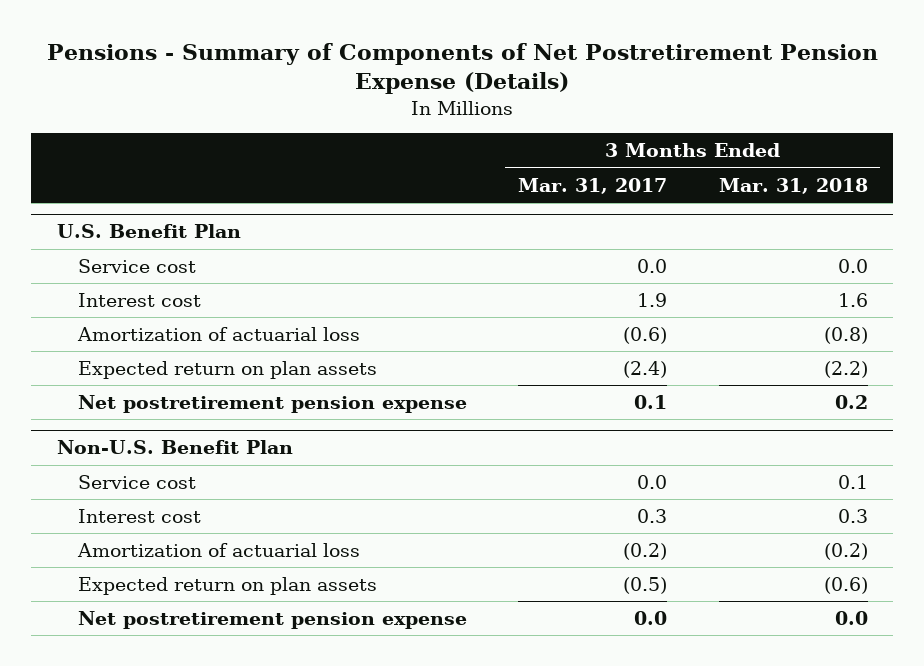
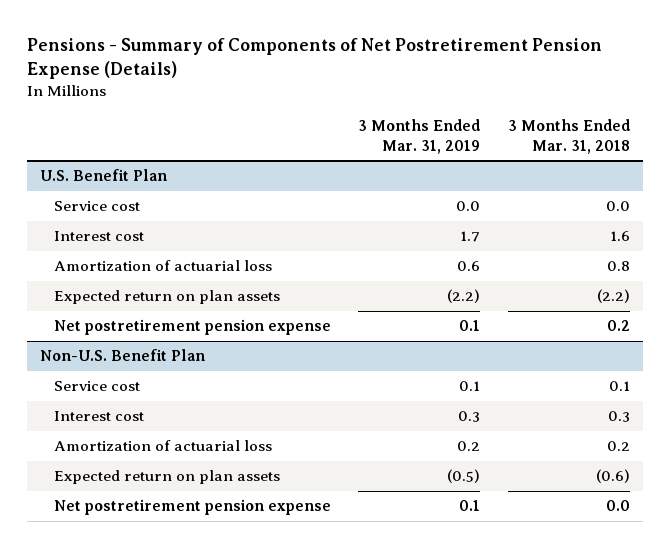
[518,177,668,194] Mar. 31, 2017 -> none
none -> [358,119,481,154] 3 Months Ended Mar. 31, 2019
[823,327,868,345] (0.8) -> [606,261,630,272] 0.8
[823,543,868,561] (0.2) -> [606,441,630,452] 0.2

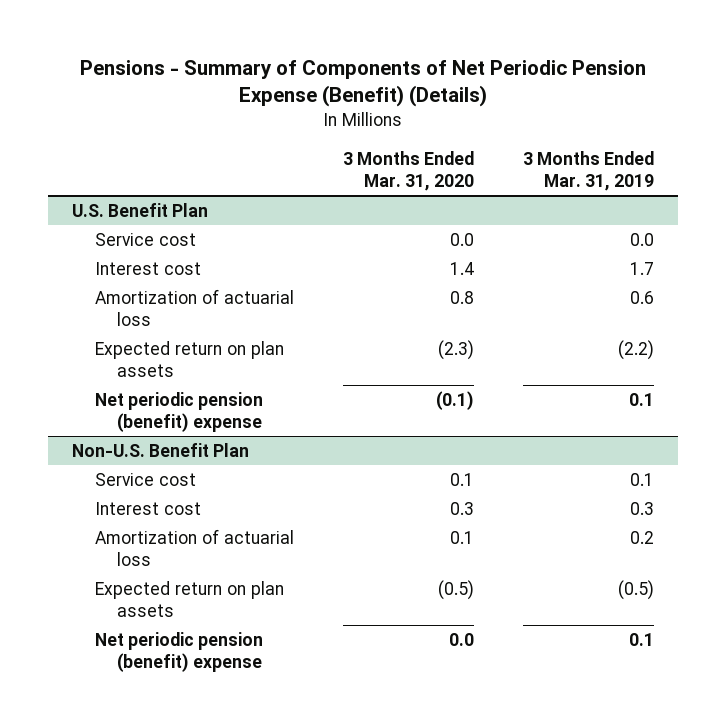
[26,37,602,79] Pensions - Summary of Components of Net Postretirement Pension Expense (Details) -> [79,60,646,108] Pensions - Summary of Components of Net Periodic Pension Expense (Benefit) (Details)
[507,119,630,154] 3 Months Ended Mar. 31, 2018 -> none
none -> [342,150,474,192] 3 Months Ended Mar. 31, 2020
[54,319,332,336] Net postretirement pension expense -> [94,391,263,432] Net periodic pension (benefit) expense
[54,499,332,516] Net postretirement pension expense -> [94,631,263,672] Net periodic pension (benefit) expense

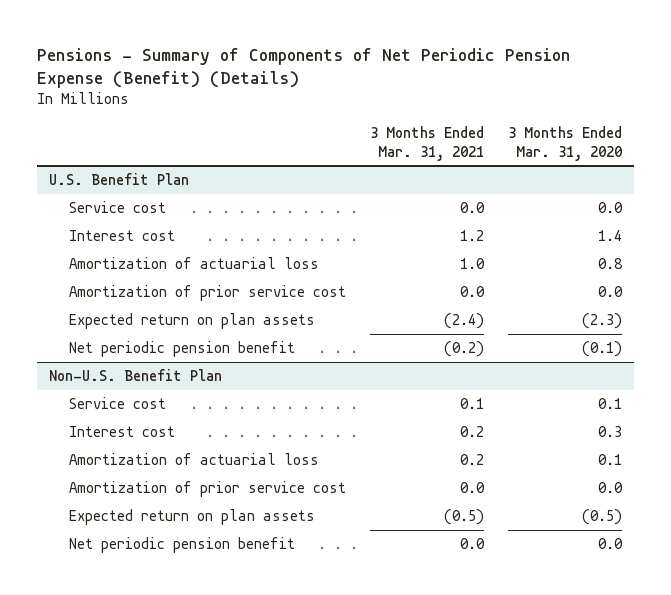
[522,150,654,192] 3 Months Ended Mar. 31, 2019 -> none
none -> [369,126,484,161] 3 Months Ended Mar. 31, 2021
none -> [68,284,346,301] Amortization of prior service cost
[94,391,263,432] Net periodic pension (benefit) expense -> [68,340,295,357] Net periodic pension benefit
none -> [68,480,346,497] Amortization of prior service cost
[94,631,263,672] Net periodic pension (benefit) expense -> [68,536,295,553] Net periodic pension benefit

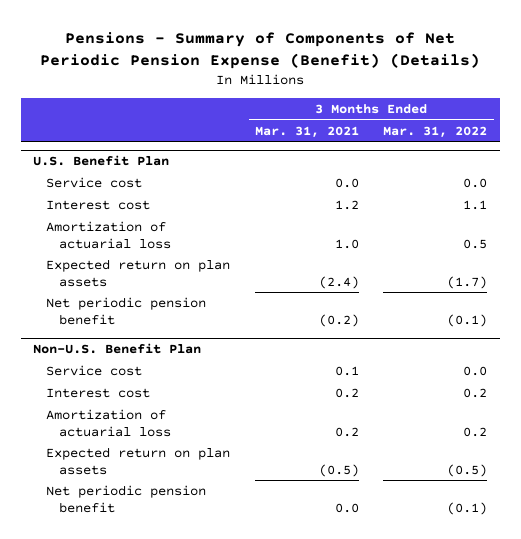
[507,126,622,161] 3 Months Ended Mar. 31, 2020 -> none
none -> [383,125,488,138] Mar. 31, 2022
[68,284,346,301] Amortization of prior service cost -> none
[68,480,346,497] Amortization of prior service cost -> none

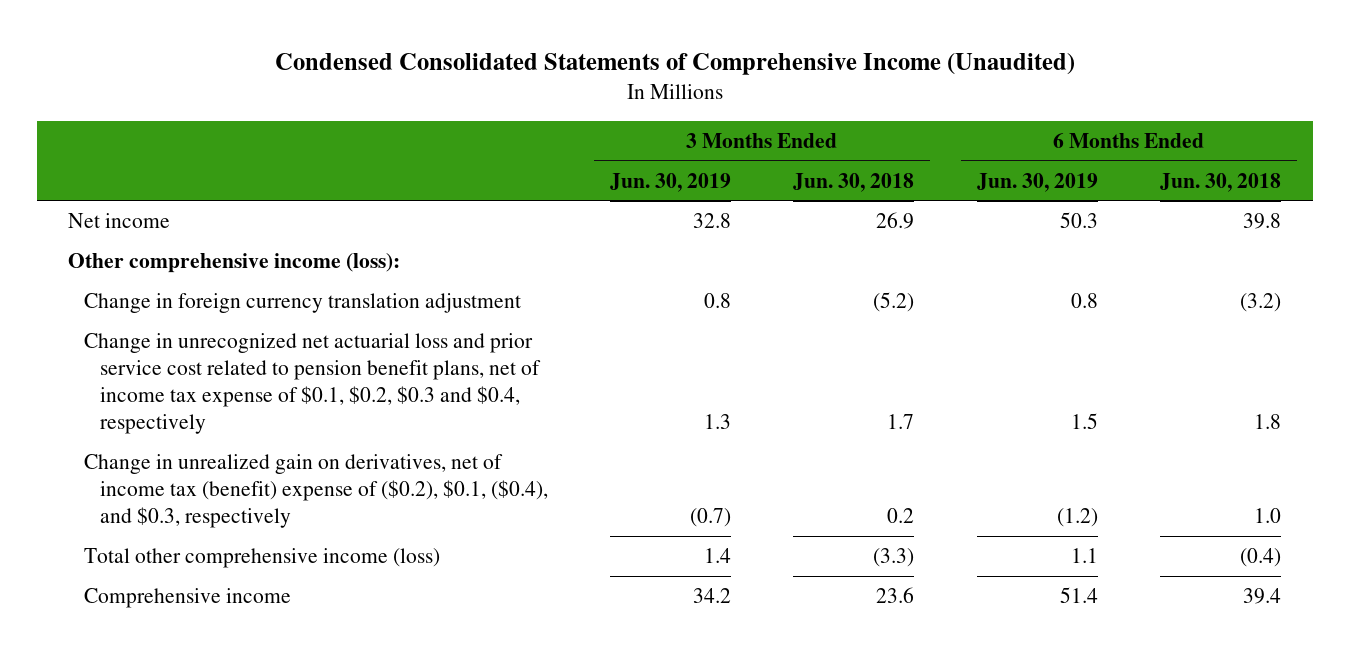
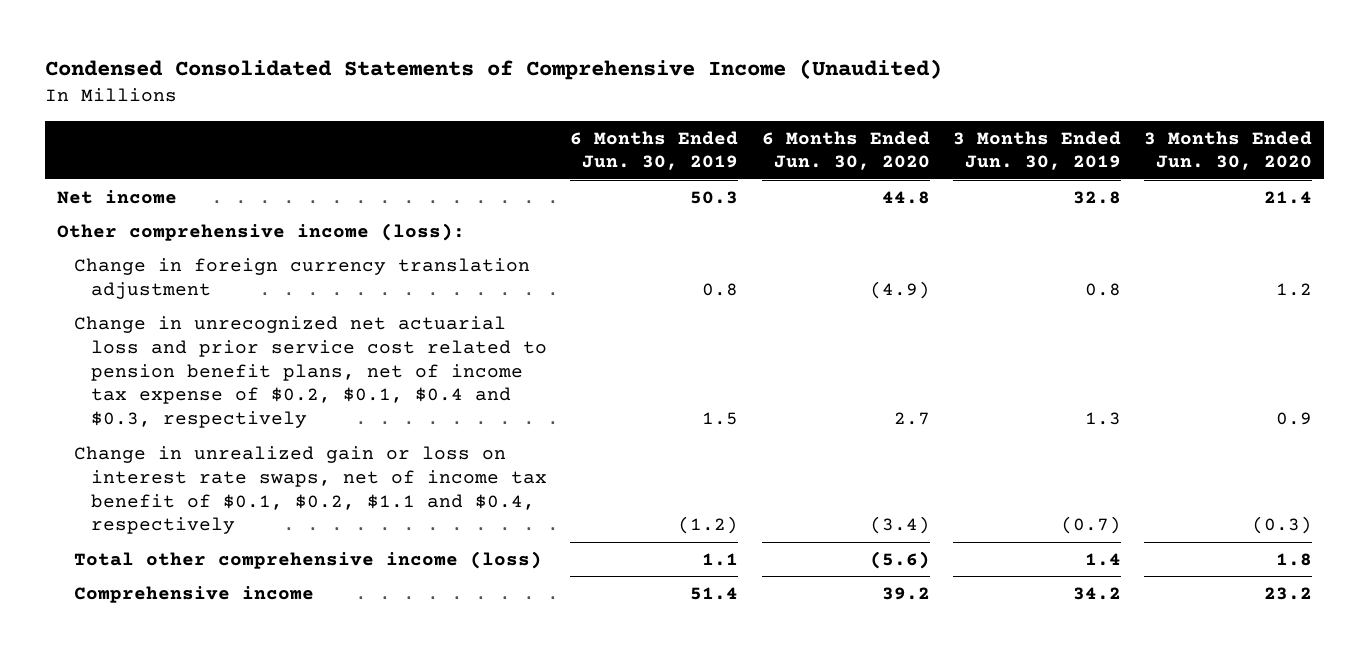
[793,172,915,192] Jun. 30, 2018 -> none
[1160,172,1282,192] Jun. 30, 2018 -> none
none -> [761,130,930,171] 6 Months Ended Jun. 30, 2020
none -> [1144,130,1313,171] 3 Months Ended Jun. 30, 2020
[83,332,541,434] Change in unrecognized net actuarial loss and prior service cost related to pension benefit plans, net of income tax expense of $0.1, $0.2, $0.3 and $0.4, respectively -> [73,315,547,429] Change in unrecognized net actuarial loss and prior service cost related to pension benefit plans, net of income tax expense of $0.2, $0.1, $0.4 and $0.3, respectively
[83,453,548,528] Change in unrealized gain on derivatives, net of income tax (benefit) expense of ($0.2), $0.1, ($0.4), and $0.3, respectively -> [73,445,547,535] Change in unrealized gain or loss on interest rate swaps, net of income tax benefit of $0.1, $0.2, $1.1 and $0.4, respectively

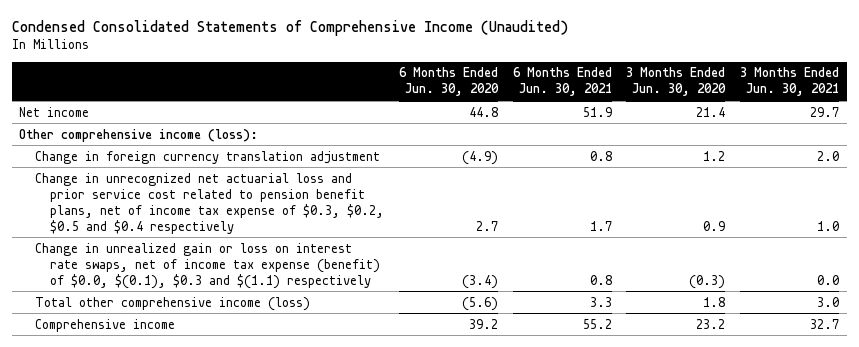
[570,130,739,171] 6 Months Ended Jun. 30, 2019 -> none
[953,130,1122,171] 3 Months Ended Jun. 30, 2019 -> none
none -> [512,67,612,97] 6 Months Ended Jun. 30, 2021
none -> [740,67,840,97] 3 Months Ended Jun. 30, 2021
[73,315,547,429] Change in unrecognized net actuarial loss and prior service cost related to pension benefit plans, net of income tax expense of $0.2, $0.1, $0.4 and $0.3, respectively -> [34,172,384,234] Change in unrecognized net actuarial loss and prior service cost related to pension benefit plans, net of income tax expense of $0.3, $0.2, $0.5 and $0.4 respectively
[73,445,547,535] Change in unrealized gain or loss on interest rate swaps, net of income tax benefit of $0.1, $0.2, $1.1 and $0.4, respectively -> [34,242,380,289] Change in unrealized gain or loss on interest rate swaps, net of income tax expense (benefit) of $0.0, $(0.1), $0.3 and $(1.1) respectively

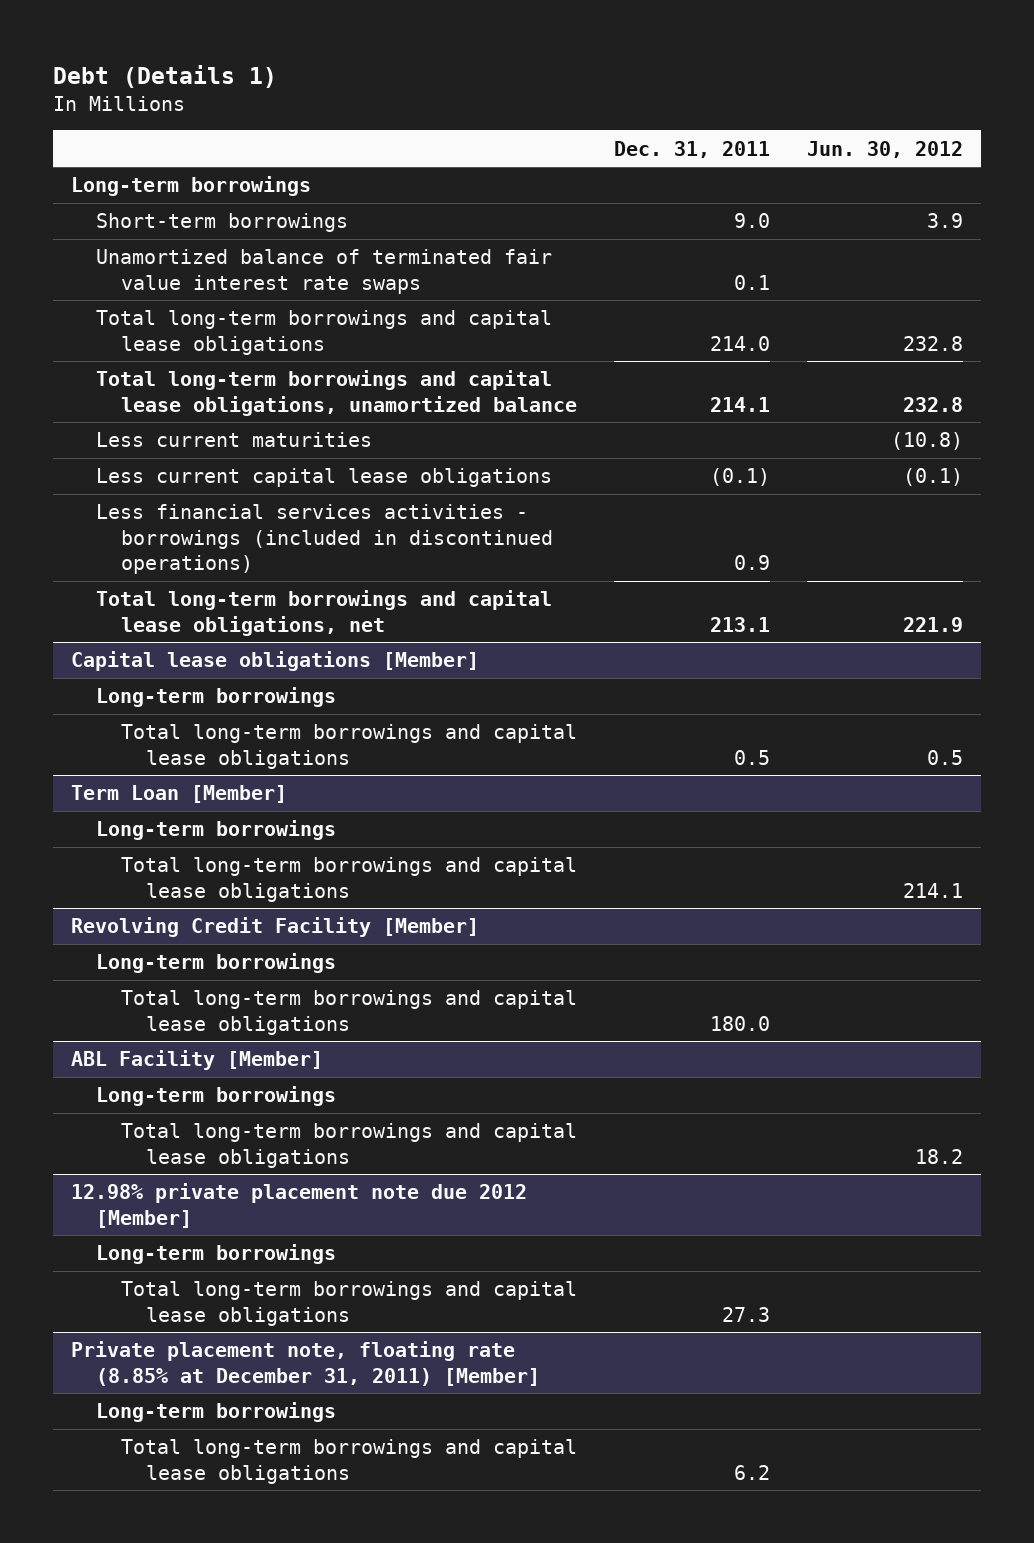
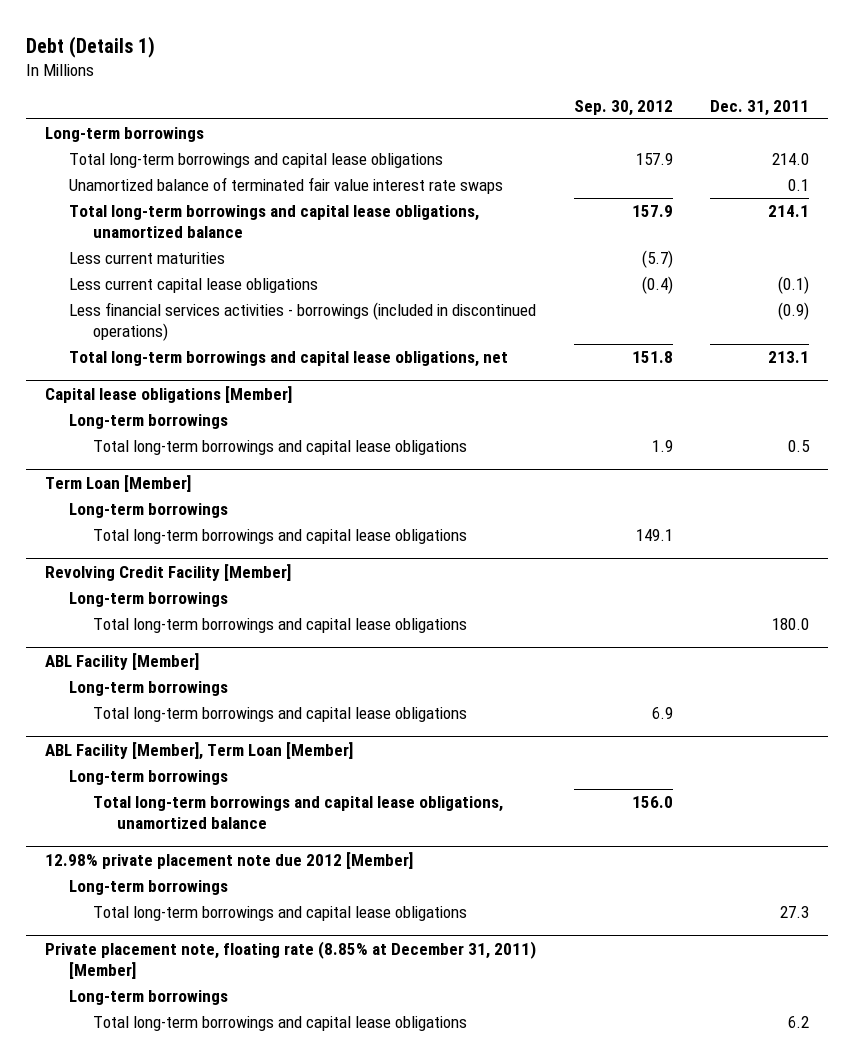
[806,140,963,158] Jun. 30, 2012 -> none
none -> [573,99,673,116] Sep. 30, 2012
[96,213,349,233] Short-term borrowings -> none
[96,249,553,294] Unamortized balance of terminated fair value interest rate swaps -> [69,177,504,195] Unamortized balance of terminated fair value interest rate swaps
[733,554,770,570] 0.9 -> [778,302,810,321] (0.9)
none -> [45,741,354,760] ABL Facility [Member], Term Loan [Member]
none -> [69,770,229,786] Long-term borrowings
none -> [93,796,504,830] Total long-term borrowings and capital lease obligations, unamortized balance

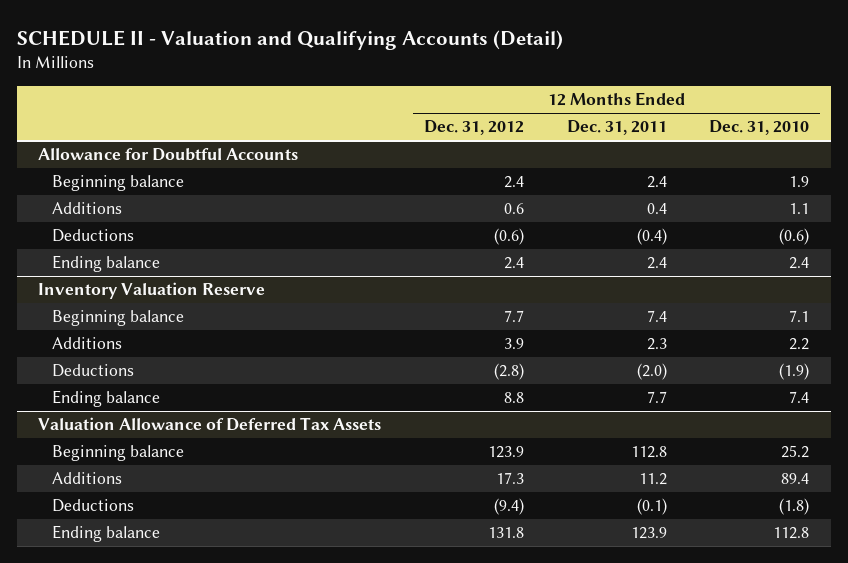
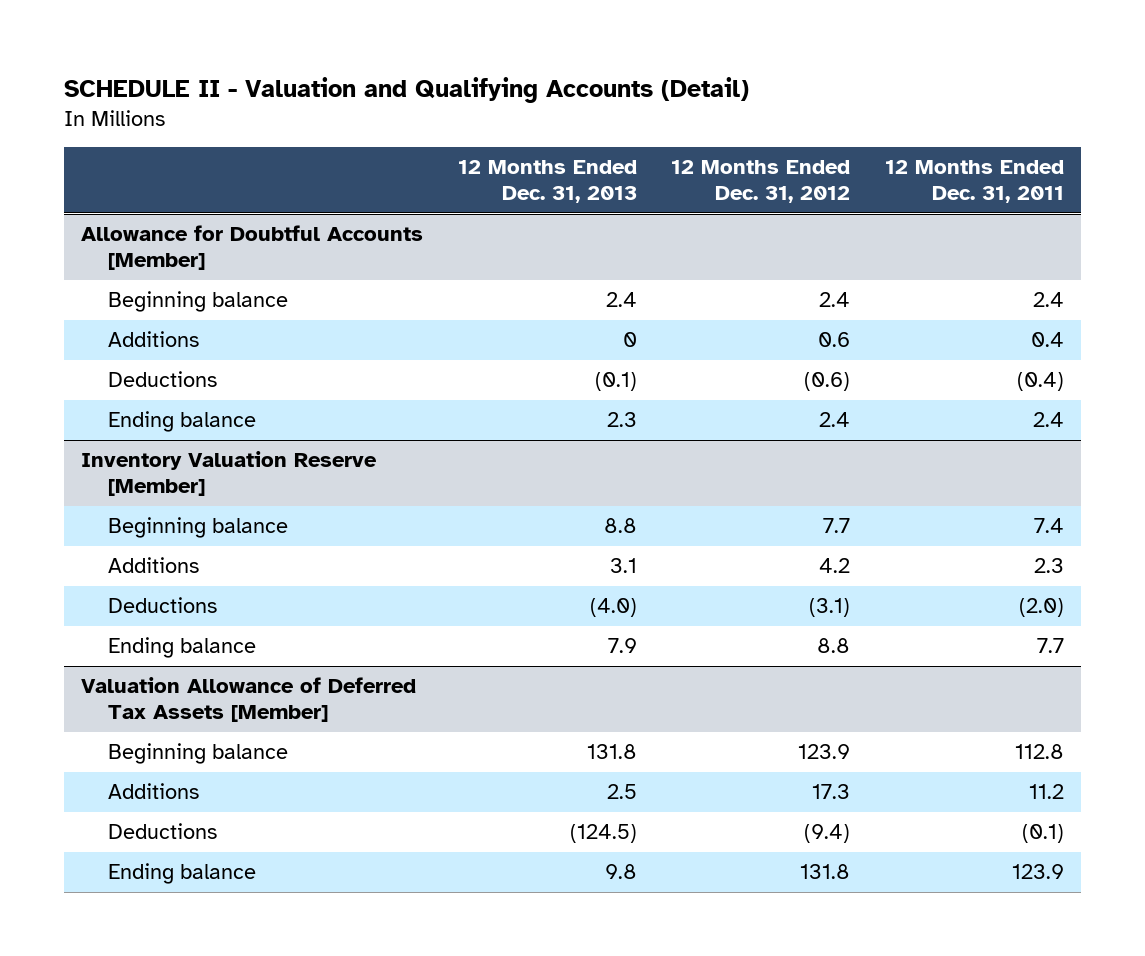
[709,120,810,136] Dec. 31, 2010 -> none
none -> [457,160,637,204] 12 Months Ended Dec. 31, 2013
[38,148,299,162] Allowance for Doubtful Accounts -> [80,225,423,271] Allowance for Doubtful Accounts [Member]
[38,282,266,300] Inventory Valuation Reserve -> [80,451,377,497] Inventory Valuation Reserve [Member]
[504,338,525,350] 3.9 -> [819,558,851,574] 4.2
[494,363,525,381] (2.8) -> [809,598,851,618] (3.1)
[38,417,382,432] Valuation Allowance of Deferred Tax Assets -> [80,677,416,723] Valuation Allowance of Deferred Tax Assets [Member]

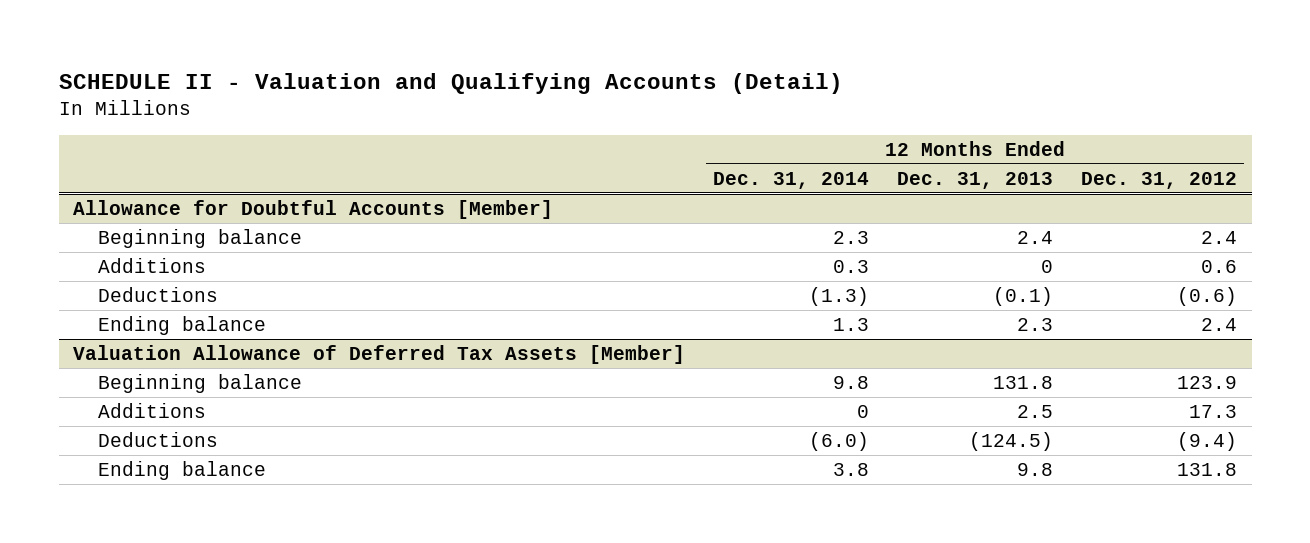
[885,160,1065,204] 12 Months Ended Dec. 31, 2011 -> none
none -> [712,171,869,189] Dec. 31, 2014
[80,451,377,497] Inventory Valuation Reserve [Member] -> none
[108,517,289,539] Beginning balance -> none
[108,557,200,574] Additions -> none
[108,597,218,614] Deductions -> none
[108,637,257,659] Ending balance -> none

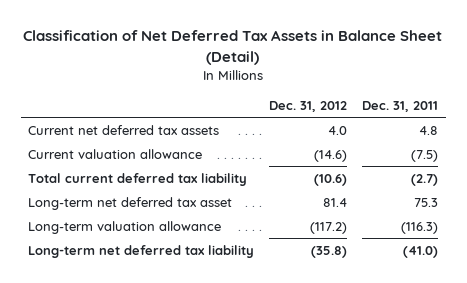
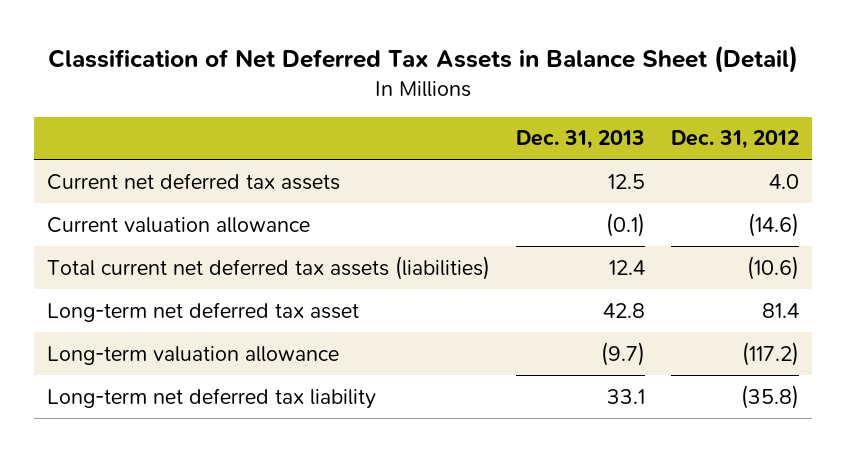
[362,100,439,112] Dec. 31, 2011 -> none
none -> [516,130,646,150] Dec. 31, 2013
[28,172,248,186] Total current deferred tax liability -> [46,255,490,280] Total current net deferred tax assets (liabilities)

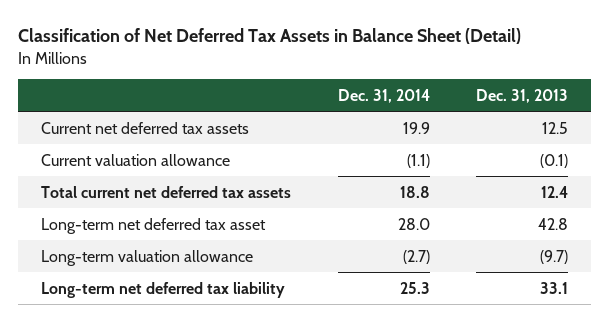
[671,130,800,150] Dec. 31, 2012 -> none
none -> [337,88,430,103] Dec. 31, 2014
[46,255,490,280] Total current net deferred tax assets (liabilities) -> [41,185,292,198] Total current net deferred tax assets

